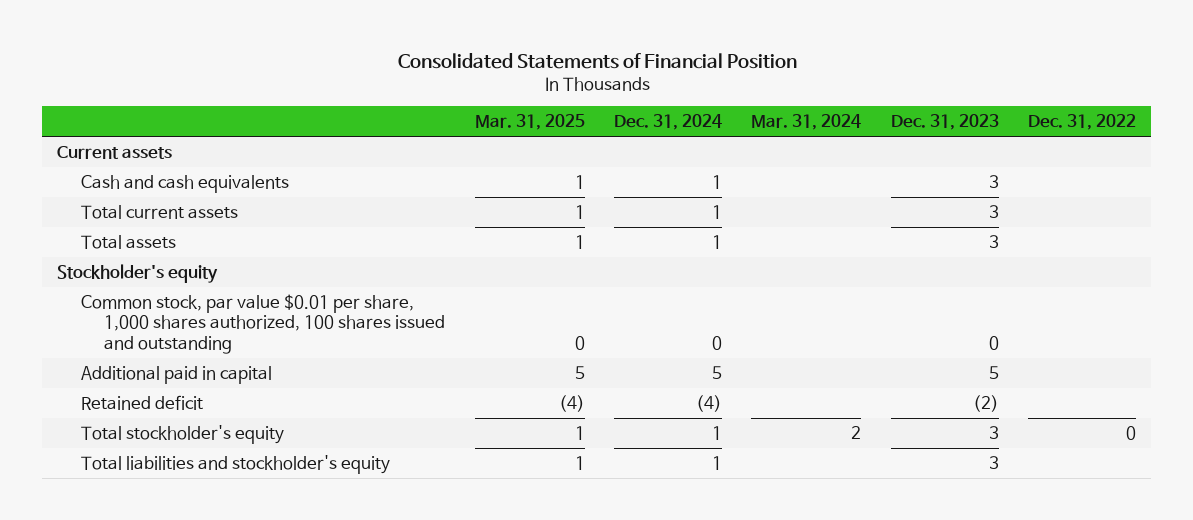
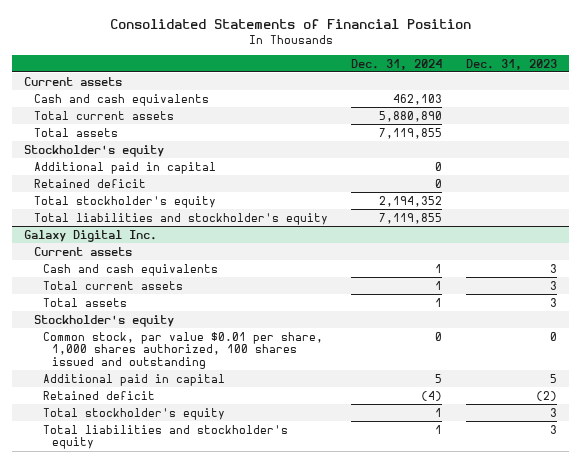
[474,114,585,131] Mar. 31, 2025 -> none
[751,114,862,131] Mar. 31, 2024 -> none
[1028,114,1137,131] Dec. 31, 2022 -> none
none -> [33,93,209,106] Cash and cash equivalents
none -> [33,110,174,120] Total current assets
none -> [33,127,118,137] Total assets
none -> [24,144,165,157] Stockholder's equity
none -> [33,161,216,174] Additional paid in capital
none -> [33,178,146,188] Retained deficit
none -> [33,195,216,208] Total stockholder's equity
none -> [33,212,328,225] Total liabilities and stockholder's equity
none -> [24,229,158,242] Galaxy Digital Inc.
none -> [33,246,132,256] Current assets

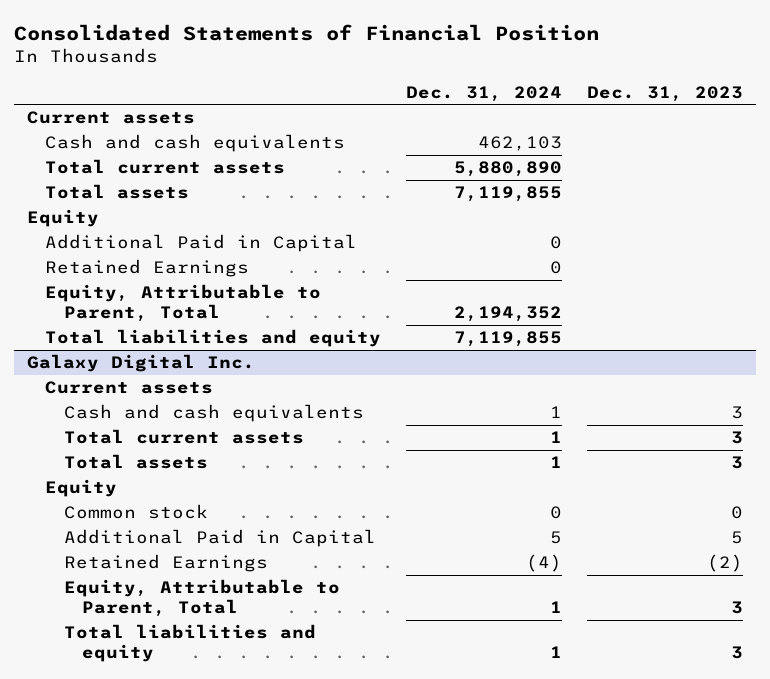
[24,144,165,157] Stockholder's equity -> [26,209,99,228] Equity
[33,161,216,174] Additional paid in capital -> [45,234,358,253] Additional Paid in Capital
[33,178,146,188] Retained deficit -> [45,259,250,278] Retained Earnings
[33,195,216,208] Total stockholder's equity -> [45,284,322,323] Equity, Attributable to Parent, Total
[33,212,328,225] Total liabilities and stockholder's equity -> [45,329,382,348] Total liabilities and equity
[33,314,174,327] Stockholder's equity -> [45,479,118,498] Equity
[42,331,323,370] Common stock, par value $0.01 per share, 1,000 shares authorized, 100 shares issued and outstanding -> [63,504,208,520] Common stock
[42,373,225,386] Additional paid in capital -> [63,529,376,548] Additional Paid in Capital
[42,390,155,400] Retained deficit -> [63,554,268,573] Retained Earnings
[42,407,225,420] Total stockholder's equity -> [63,579,340,618] Equity, Attributable to Parent, Total
[42,424,288,450] Total liabilities and stockholder's equity -> [63,624,316,663] Total liabilities and equity

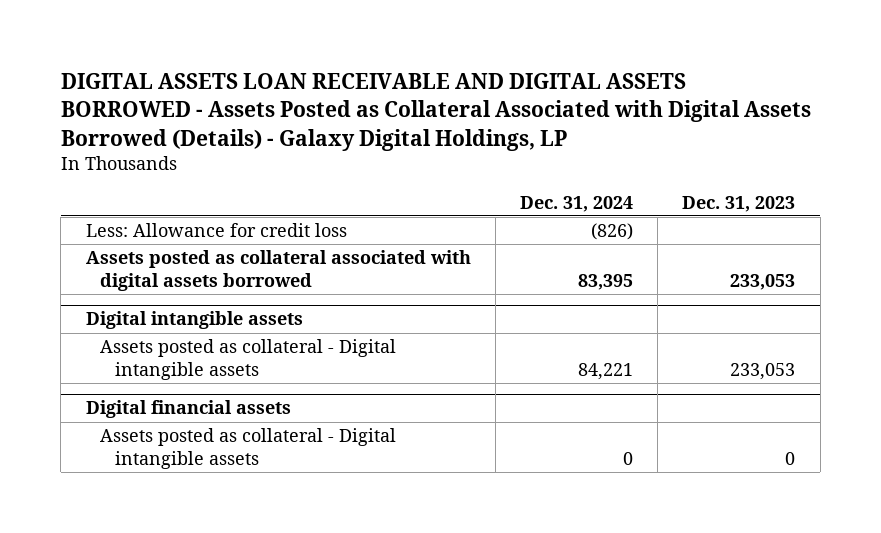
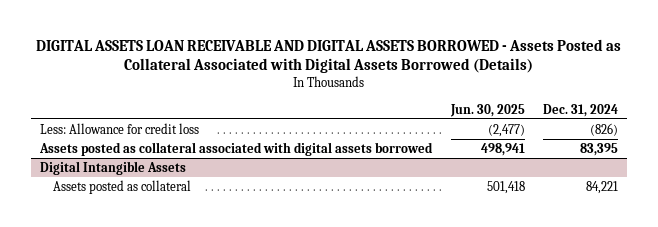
[60,73,811,151] DIGITAL ASSETS LOAN RECEIVABLE AND DIGITAL ASSETS BORROWED - Assets Posted as Collateral Associated with Digital Assets Borrowed (Details) - Galaxy Digital Holdings, LP -> [36,38,622,74] DIGITAL ASSETS LOAN RECEIVABLE AND DIGITAL ASSETS BORROWED - Assets Posted as Collateral Associated with Digital Assets Borrowed (Details)
[682,195,796,212] Dec. 31, 2023 -> none
none -> [449,103,525,117] Jun. 30, 2025
[85,400,291,419] Digital financial assets -> none
[100,428,397,469] Assets posted as collateral - Digital intangible assets -> none
[85,311,303,330] Digital intangible assets -> [40,160,187,175] Digital Intangible Assets
[100,339,397,380] Assets posted as collateral - Digital intangible assets -> [53,179,192,194] Assets posted as collateral

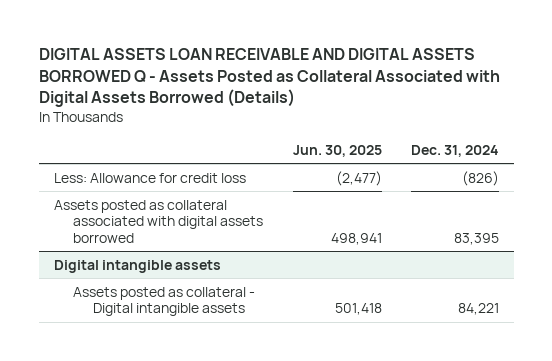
[36,38,622,74] DIGITAL ASSETS LOAN RECEIVABLE AND DIGITAL ASSETS BORROWED - Assets Posted as Collateral Associated with Digital Assets Borrowed (Details) -> [38,48,500,108] DIGITAL ASSETS LOAN RECEIVABLE AND DIGITAL ASSETS BORROWED Q - Assets Posted as Collateral Associated with Digital Assets Borrowed (Details)
[40,160,187,175] Digital Intangible Assets -> [53,259,221,273] Digital intangible assets
[53,179,192,194] Assets posted as collateral -> [73,286,256,317] Assets posted as collateral - Digital intangible assets

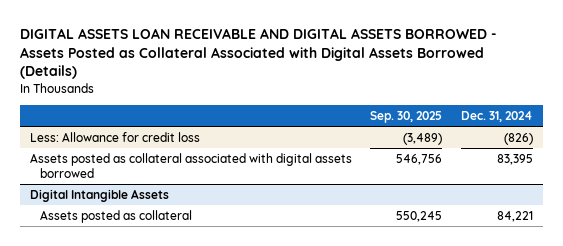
[38,48,500,108] DIGITAL ASSETS LOAN RECEIVABLE AND DIGITAL ASSETS BORROWED Q - Assets Posted as Collateral Associated with Digital Assets Borrowed (Details) -> [20,27,498,80] DIGITAL ASSETS LOAN RECEIVABLE AND DIGITAL ASSETS BORROWED - Assets Posted as Collateral Associated with Digital Assets Borrowed (Details)
[292,144,382,157] Jun. 30, 2025 -> none
none -> [370,110,443,123] Sep. 30, 2025
[53,259,221,273] Digital intangible assets -> [29,188,169,202] Digital Intangible Assets
[73,286,256,317] Assets posted as collateral - Digital intangible assets -> [40,209,193,223] Assets posted as collateral

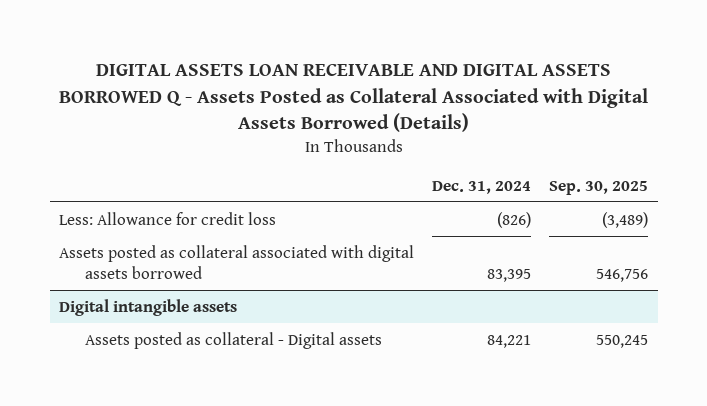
[20,27,498,80] DIGITAL ASSETS LOAN RECEIVABLE AND DIGITAL ASSETS BORROWED - Assets Posted as Collateral Associated with Digital Assets Borrowed (Details) -> [58,63,648,132] DIGITAL ASSETS LOAN RECEIVABLE AND DIGITAL ASSETS BORROWED Q - Assets Posted as Collateral Associated with Digital Assets Borrowed (Details)
[29,188,169,202] Digital Intangible Assets -> [58,298,237,316] Digital intangible assets
[40,209,193,223] Assets posted as collateral -> [84,331,382,349] Assets posted as collateral - Digital assets

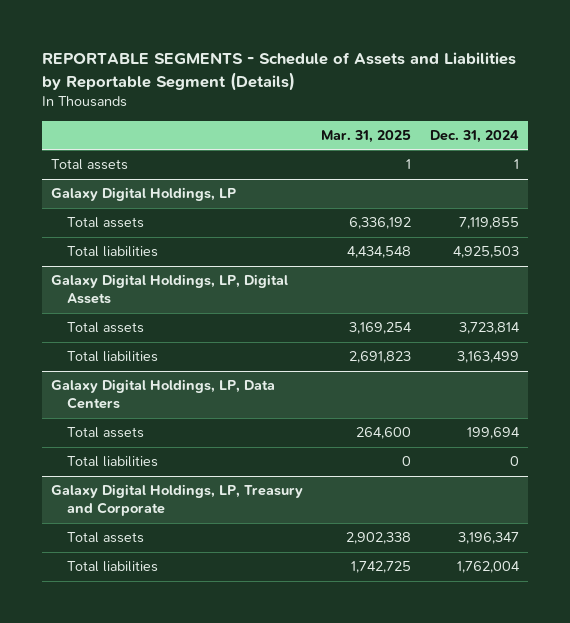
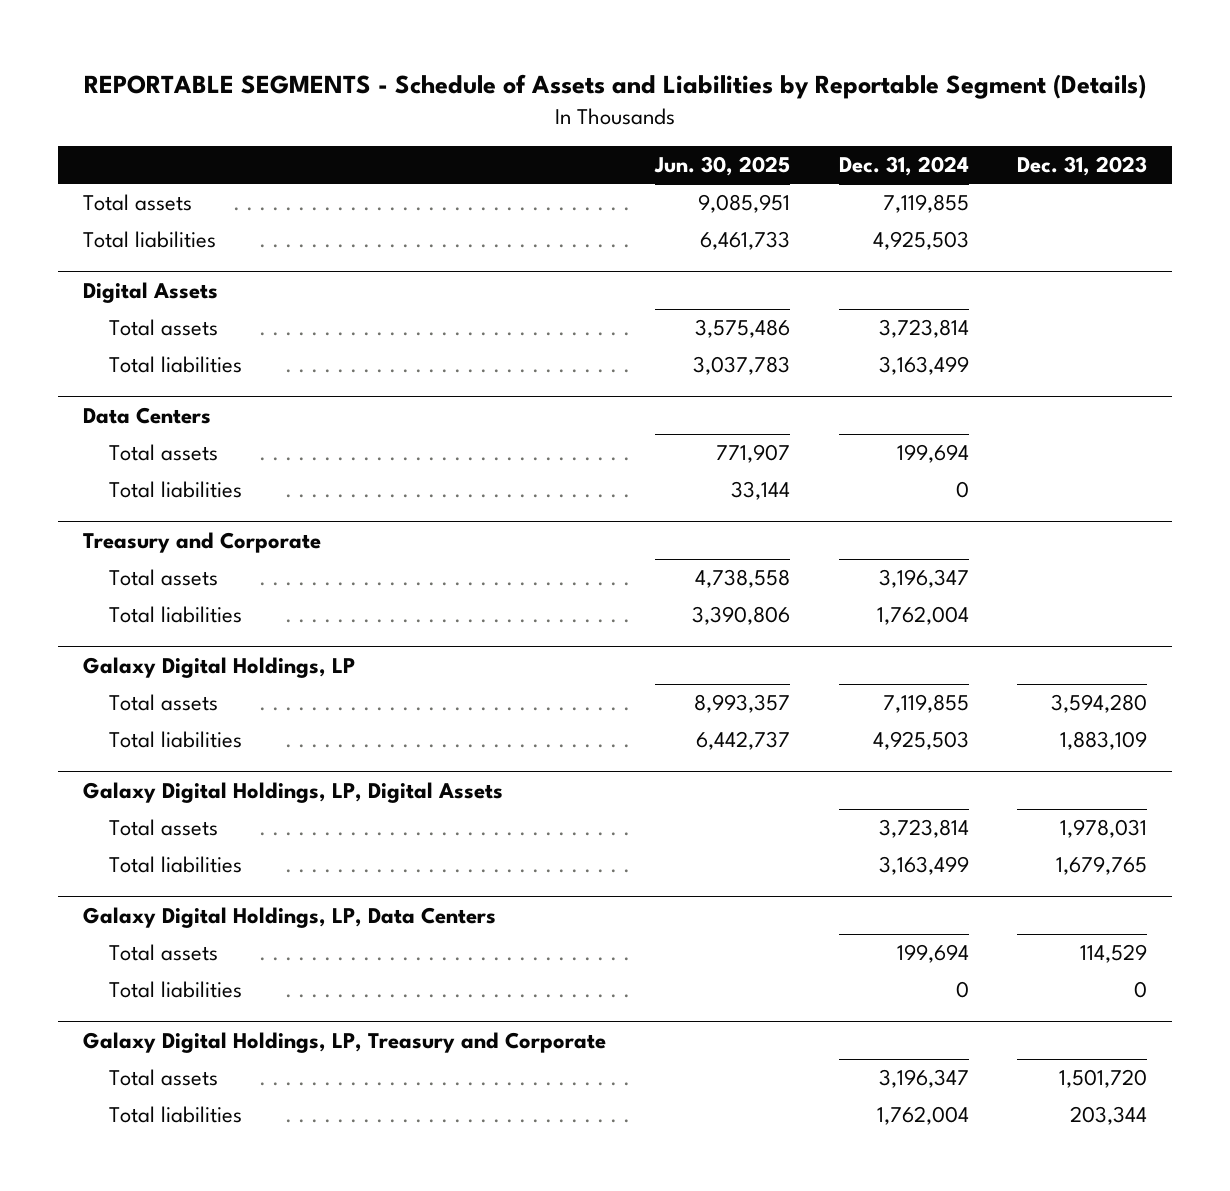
[321,129,412,143] Mar. 31, 2025 -> none
none -> [653,156,790,177] Jun. 30, 2025
none -> [1017,156,1148,177] Dec. 31, 2023
[513,159,519,170] 1 -> [882,194,969,214] 7,119,855
none -> [82,231,216,249] Total liabilities
none -> [82,281,218,303] Digital Assets
none -> [109,319,219,337] Total assets
none -> [109,356,243,374] Total liabilities
none -> [82,406,211,424] Data Centers
none -> [109,444,219,462] Total assets
none -> [109,481,243,499] Total liabilities
none -> [82,531,321,553] Treasury and Corporate
none -> [109,569,219,587] Total assets
none -> [109,606,243,624] Total liabilities

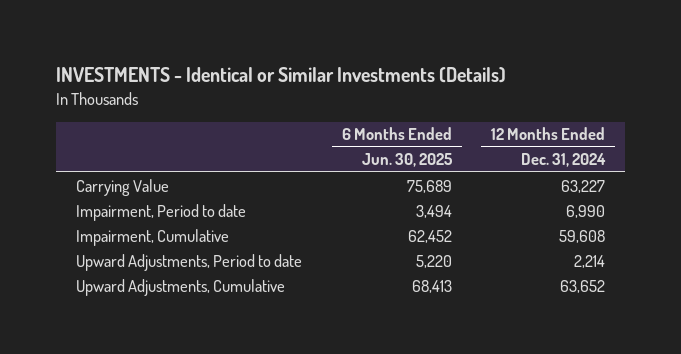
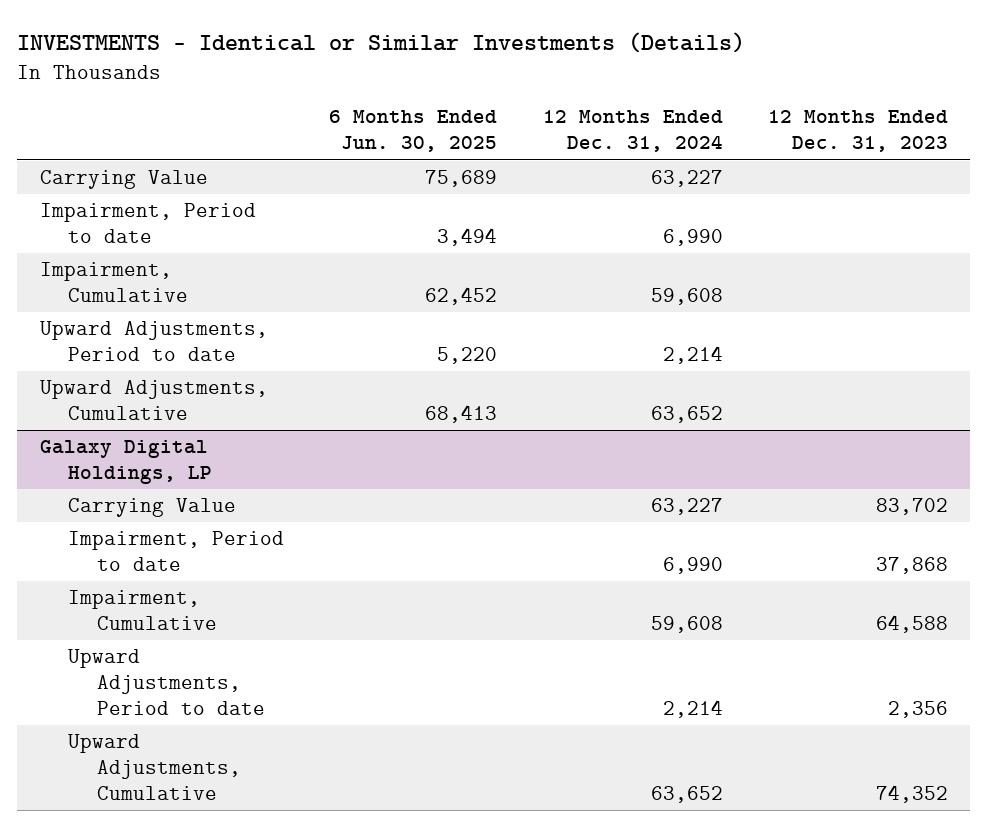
none -> [767,110,948,153] 12 Months Ended Dec. 31, 2023
none -> [39,440,213,485] Galaxy Digital Holdings, LP
none -> [68,498,237,518] Carrying Value
none -> [68,531,285,572] Impairment, Period to date
none -> [68,590,217,631] Impairment, Cumulative
none -> [68,649,265,716] Upward Adjustments, Period to date
none -> [68,734,241,801] Upward Adjustments, Cumulative

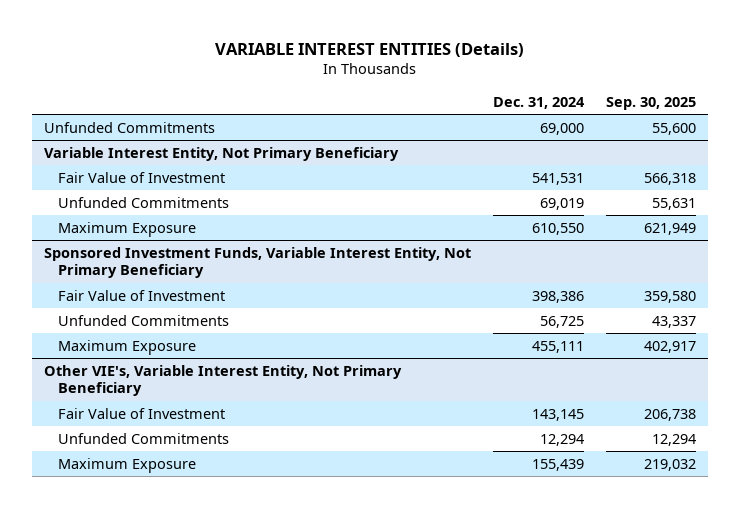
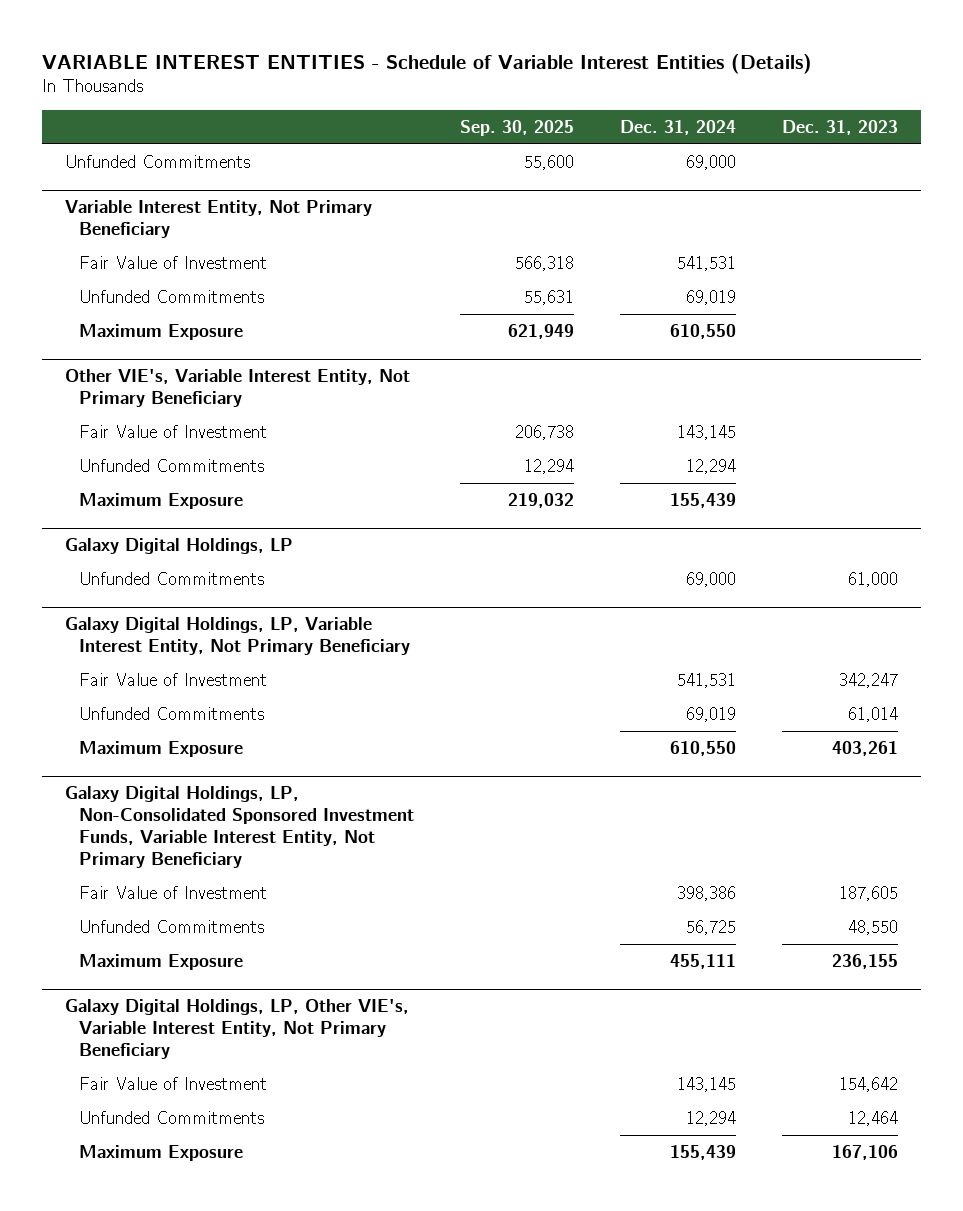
[214,42,524,57] VARIABLE INTEREST ENTITIES (Details) -> [41,53,812,74] VARIABLE INTEREST ENTITIES - Schedule of Variable Interest Entities (Details)
none -> [781,119,898,135] Dec. 31, 2023
[43,246,471,279] Sponsored Investment Funds, Variable Interest Entity, Not Primary Beneficiary -> none
[57,289,225,301] Fair Value of Investment -> none
[57,314,229,326] Unfunded Commitments -> none
[57,339,196,355] Maximum Exposure -> none
none -> [64,538,293,555] Galaxy Digital Holdings, LP
none -> [79,572,265,586] Unfunded Commitments
none -> [64,617,411,656] Galaxy Digital Holdings, LP, Variable Interest Entity, Not Primary Beneficiary
none -> [79,673,268,687] Fair Value of Investment
none -> [79,707,265,721] Unfunded Commitments
none -> [79,741,244,758] Maximum Exposure
none -> [64,786,415,869] Galaxy Digital Holdings, LP, Non-Consolidated Sponsored Investment Funds, Variable Interest Entity, Not Primary Beneficiary
none -> [79,886,268,900] Fair Value of Investment
none -> [79,920,265,934] Unfunded Commitments
none -> [79,954,244,971] Maximum Exposure
none -> [64,999,409,1060] Galaxy Digital Holdings, LP, Other VIE's, Variable Interest Entity, Not Primary Beneficiary
none -> [79,1077,268,1091] Fair Value of Investment
none -> [79,1111,265,1125] Unfunded Commitments
none -> [79,1145,244,1162] Maximum Exposure

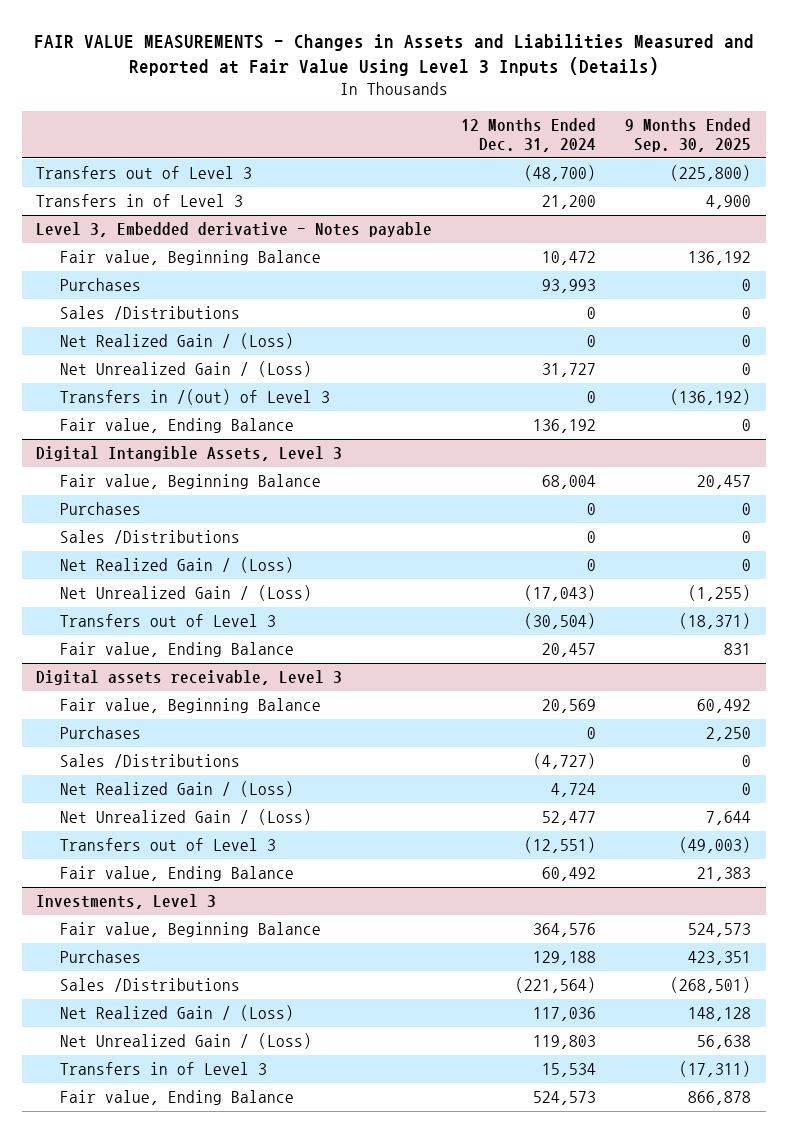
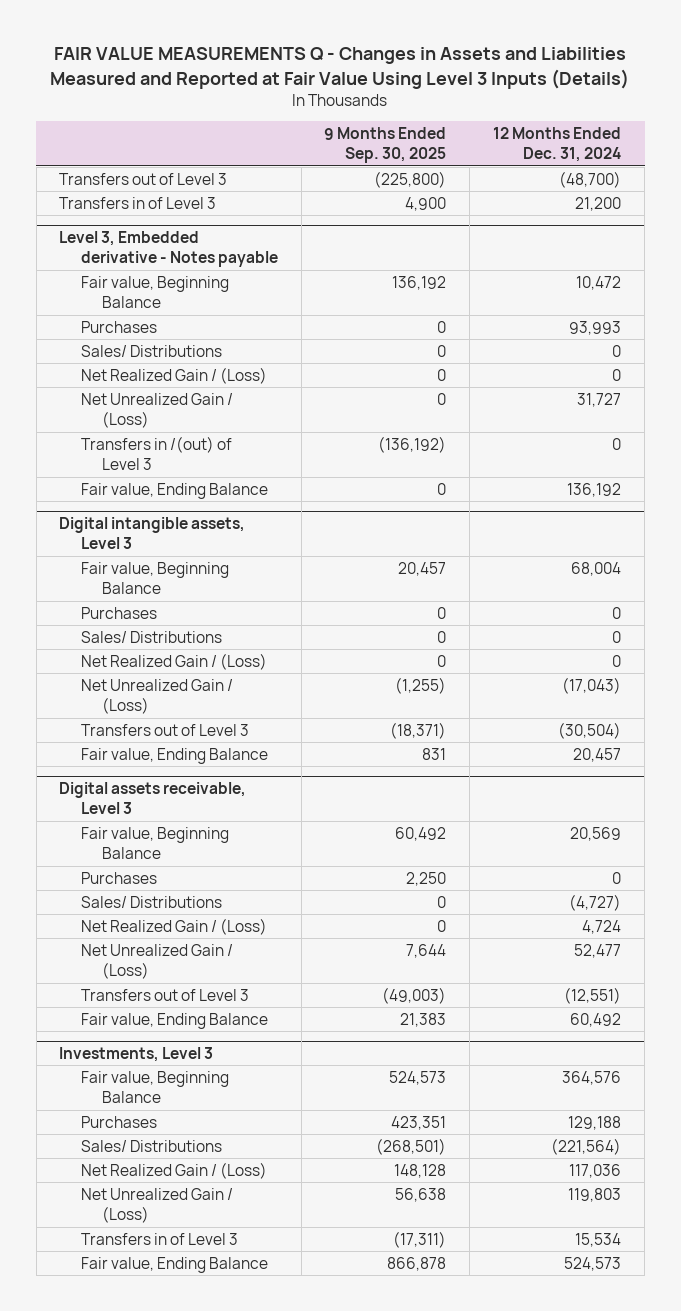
[33,34,754,77] FAIR VALUE MEASUREMENTS - Changes in Assets and Liabilities Measured and Reported at Fair Value Using Level 3 Inputs (Details) -> [50,47,630,89] FAIR VALUE MEASUREMENTS Q - Changes in Assets and Liabilities Measured and Reported at Fair Value Using Level 3 Inputs (Details)
[59,306,240,321] Sales /Distributions -> [80,344,222,357] Sales/ Distributions
[36,446,343,462] Digital Intangible Assets, Level 3 -> [59,516,246,550] Digital intangible assets, Level 3
[59,530,240,545] Sales /Distributions -> [80,630,222,643] Sales/ Distributions
[59,754,240,769] Sales /Distributions -> [80,895,222,908] Sales/ Distributions
[59,978,240,993] Sales /Distributions -> [80,1139,222,1152] Sales/ Distributions

